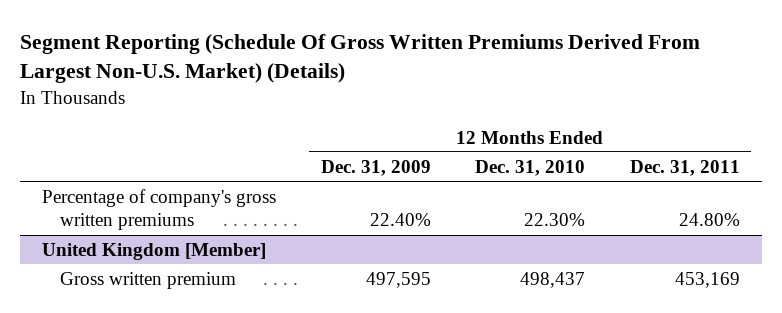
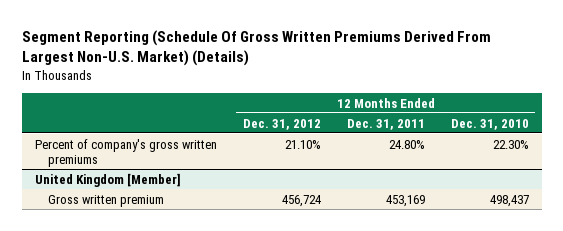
[320,159,431,176] Dec. 31, 2009 -> none
none -> [242,118,321,130] Dec. 31, 2012
[42,188,277,231] Percentage of company's gross written premiums -> [34,138,217,167] Percent of company's gross written premiums

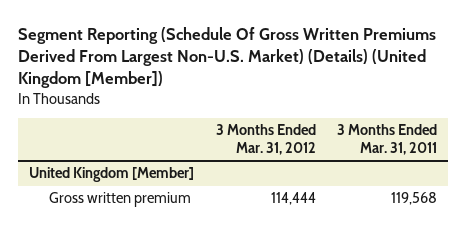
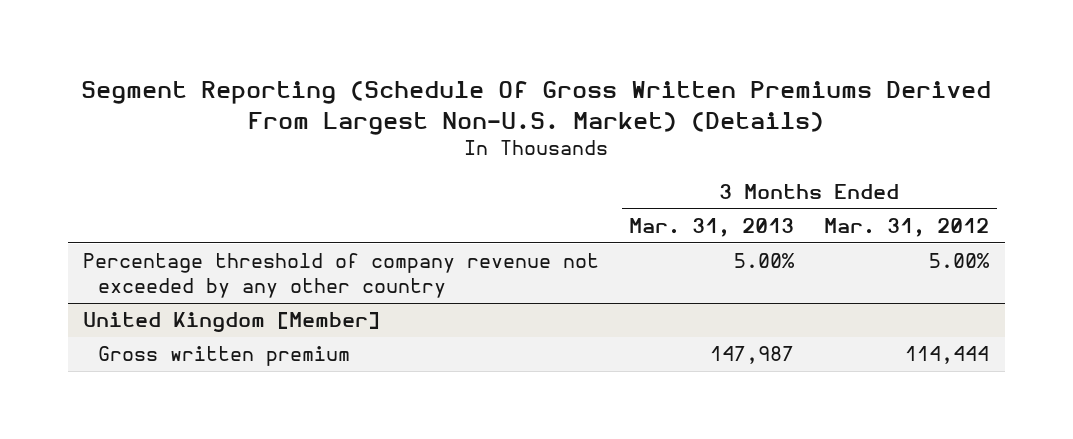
[17,27,436,89] Segment Reporting (Schedule Of Gross Written Premiums Derived From Largest Non-U.S. Market) (Details) (United Kingdom [Member]) -> [81,81,992,135] Segment Reporting (Schedule Of Gross Written Premiums Derived From Largest Non-U.S. Market) (Details)
[337,124,438,156] 3 Months Ended Mar. 31, 2011 -> none
none -> [629,218,795,238] Mar. 31, 2013
none -> [83,253,600,299] Percentage threshold of company revenue not exceeded by any other country

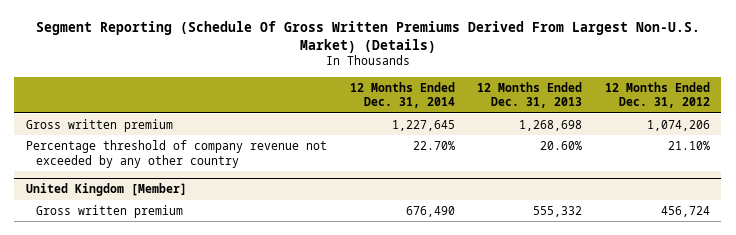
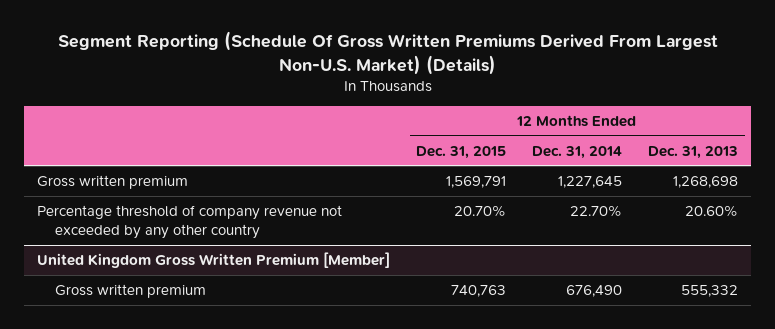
[605,81,711,109] 12 Months Ended Dec. 31, 2012 -> none
none -> [416,145,507,159] Dec. 31, 2015
[25,183,187,197] United Kingdom [Member] -> [37,251,391,268] United Kingdom Gross Written Premium [Member]

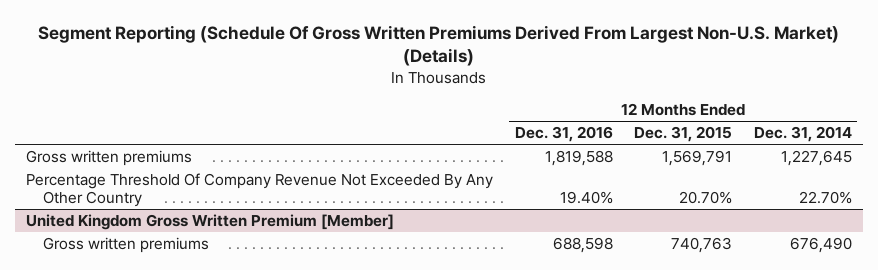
[648,145,739,159] Dec. 31, 2013 -> none
none -> [514,126,613,143] Dec. 31, 2016
[37,174,189,189] Gross written premium -> [25,149,192,166] Gross written premiums
[37,204,343,239] Percentage threshold of company revenue not exceeded by any other country -> [25,172,493,208] Percentage Threshold Of Company Revenue Not Exceeded By Any Other Country
[55,283,207,298] Gross written premium -> [42,236,209,253] Gross written premiums

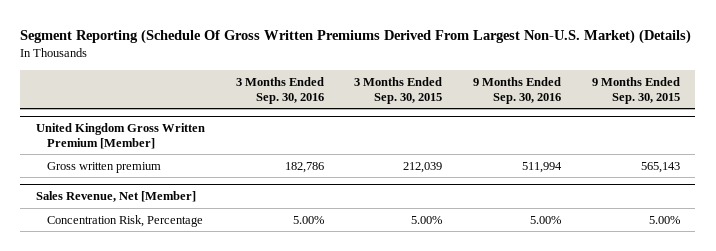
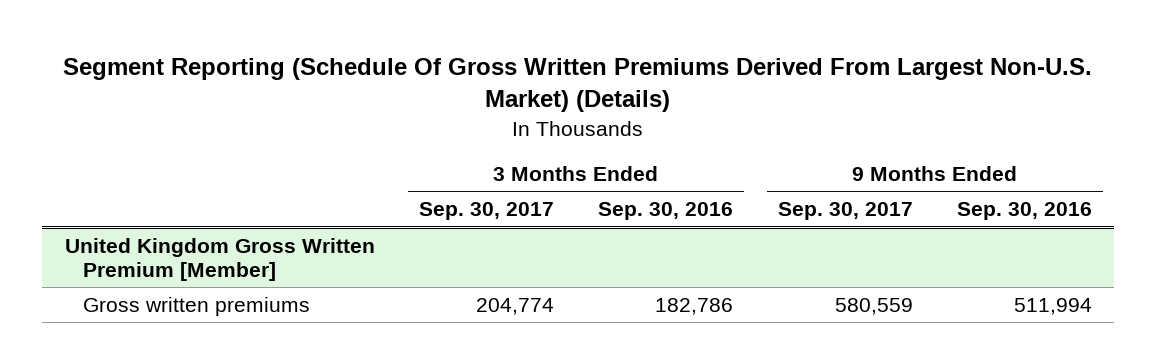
[354,76,443,104] 3 Months Ended Sep. 30, 2015 -> none
[592,76,681,104] 9 Months Ended Sep. 30, 2015 -> none
none -> [418,202,554,221] Sep. 30, 2017
none -> [777,202,913,221] Sep. 30, 2017
[35,191,196,203] Sales Revenue, Net [Member] -> none
[47,214,204,227] Concentration Risk, Percentage -> none
[47,161,162,173] Gross written premium -> [82,296,310,316] Gross written premiums

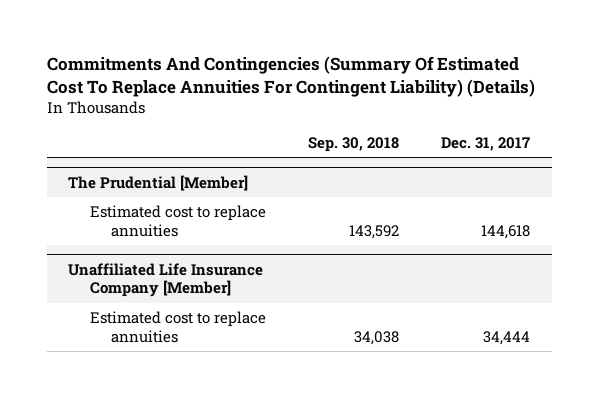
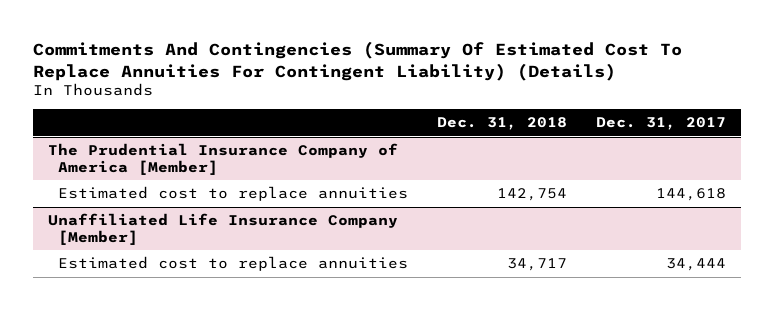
[308,136,400,152] Sep. 30, 2018 -> none
none -> [436,117,567,131] Dec. 31, 2018
[68,174,249,191] The Prudential [Member] -> [47,143,398,175] The Prudential Insurance Company of America [Member]

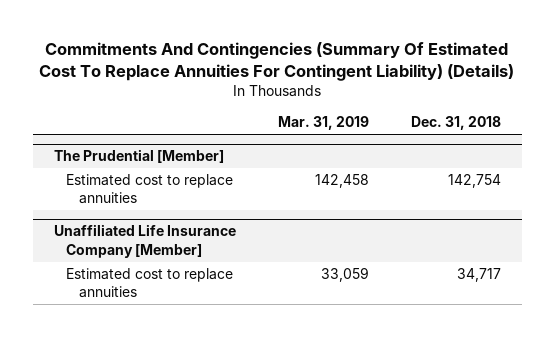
[595,117,726,131] Dec. 31, 2017 -> none
none -> [277,116,369,131] Mar. 31, 2019
[47,143,398,175] The Prudential Insurance Company of America [Member] -> [53,149,224,164] The Prudential [Member]

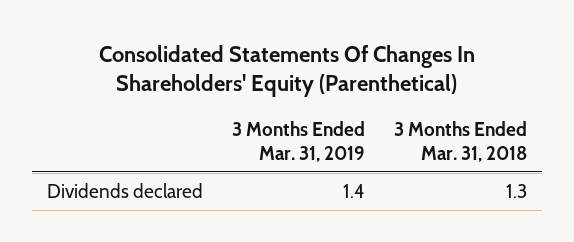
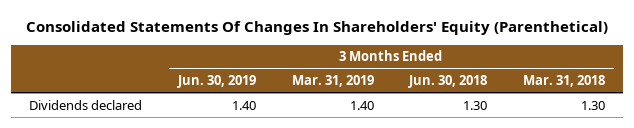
none -> [176,75,256,89] Jun. 30, 2019
none -> [408,75,488,89] Jun. 30, 2018
[342,184,365,199] 1.4 -> [349,100,374,110] 1.40
[506,184,528,199] 1.3 -> [580,100,605,110] 1.30

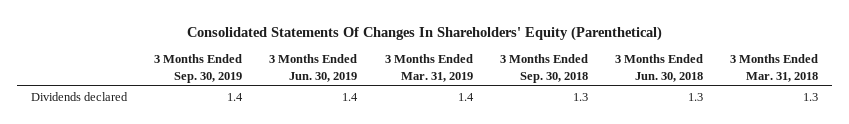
none -> [153,54,242,83] 3 Months Ended Sep. 30, 2019
none -> [499,54,588,83] 3 Months Ended Sep. 30, 2018
[231,100,256,110] 1.40 -> [342,93,359,102] 1.4
[349,100,374,110] 1.40 -> [457,93,474,102] 1.4
[463,100,488,110] 1.30 -> [688,93,704,102] 1.3
[580,100,605,110] 1.30 -> [803,93,819,102] 1.3

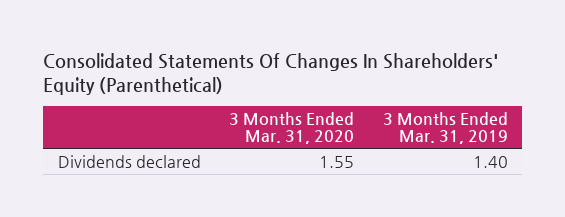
[153,54,242,83] 3 Months Ended Sep. 30, 2019 -> none
[269,54,358,82] 3 Months Ended Jun. 30, 2019 -> none
[499,54,588,83] 3 Months Ended Sep. 30, 2018 -> none
[615,54,704,82] 3 Months Ended Jun. 30, 2018 -> none
[730,54,819,82] 3 Months Ended Mar. 31, 2018 -> none
none -> [229,111,355,145] 3 Months Ended Mar. 31, 2020
[457,93,474,102] 1.4 -> [472,155,508,168] 1.40

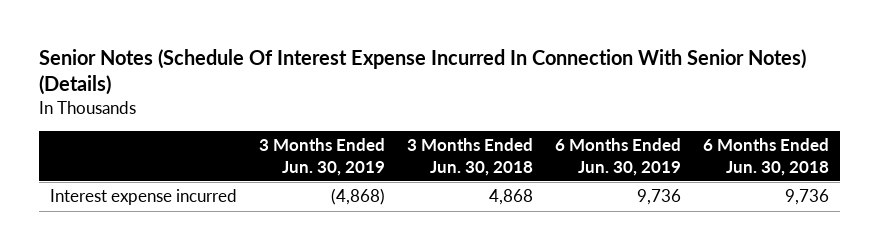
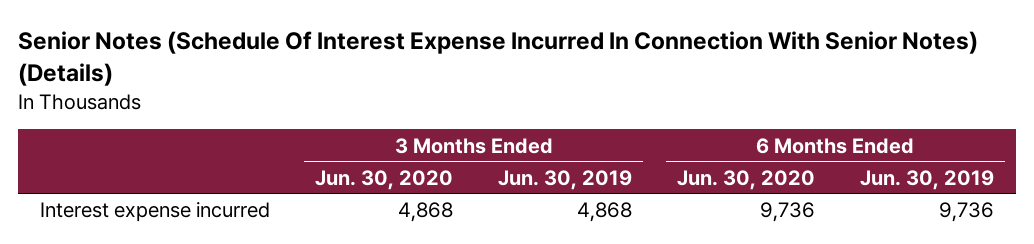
[407,138,534,176] 3 Months Ended Jun. 30, 2018 -> none
[702,138,829,176] 6 Months Ended Jun. 30, 2018 -> none
none -> [315,169,454,190] Jun. 30, 2020
none -> [676,169,815,190] Jun. 30, 2020
[331,188,386,206] (4,868) -> [577,202,633,223] 4,868

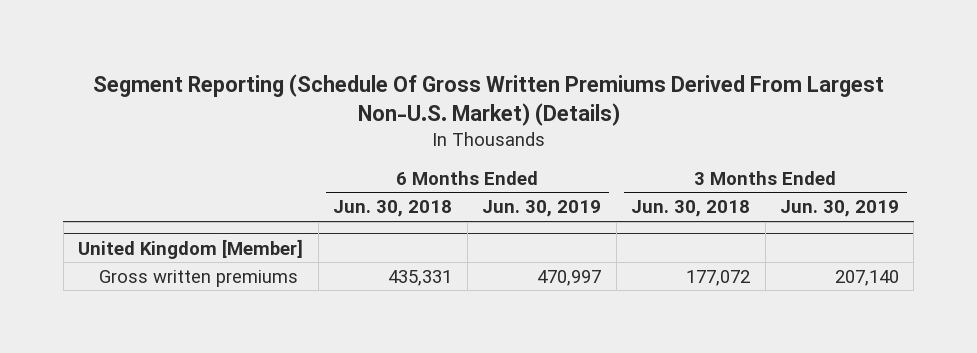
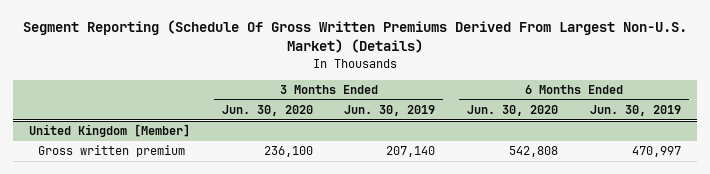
[333,200,453,218] Jun. 30, 2018 -> none
[631,200,751,218] Jun. 30, 2018 -> none
none -> [221,105,313,117] Jun. 30, 2020
none -> [467,105,559,117] Jun. 30, 2020
[98,269,298,287] Gross written premiums -> [38,145,186,158] Gross written premium

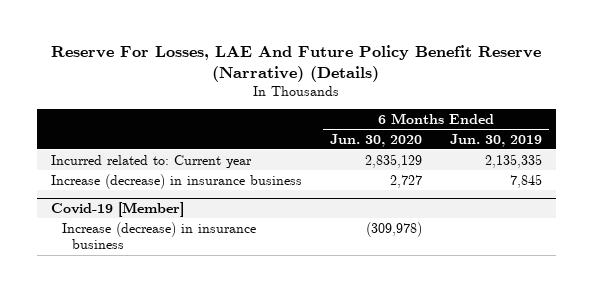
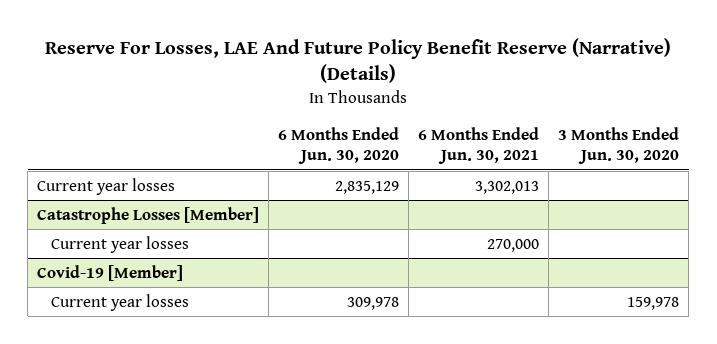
[450,133,543,147] Jun. 30, 2019 -> none
none -> [418,126,540,165] 6 Months Ended Jun. 30, 2021
none -> [558,126,680,165] 3 Months Ended Jun. 30, 2020
[50,173,302,189] Increase (decrease) in insurance business -> none
[50,154,252,168] Incurred related to: Current year -> [37,177,176,195] Current year losses
none -> [37,206,260,224] Catastrophe Losses [Member]
none -> [51,235,190,253] Current year losses
[61,221,256,250] Increase (decrease) in insurance business -> none
none -> [51,293,190,311] Current year losses

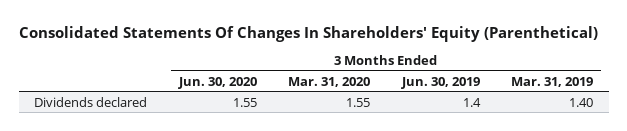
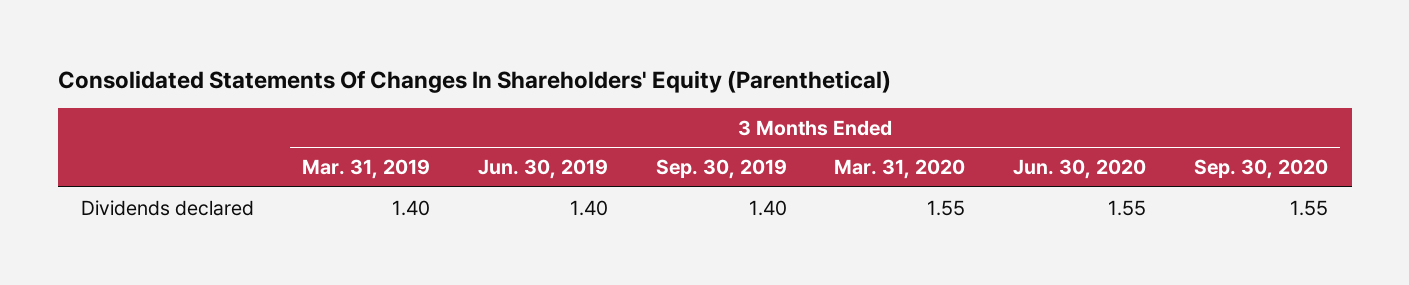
none -> [655,159,787,180] Sep. 30, 2019
none -> [1193,159,1328,180] Sep. 30, 2020
[462,97,481,107] 1.4 -> [569,199,608,216] 1.40

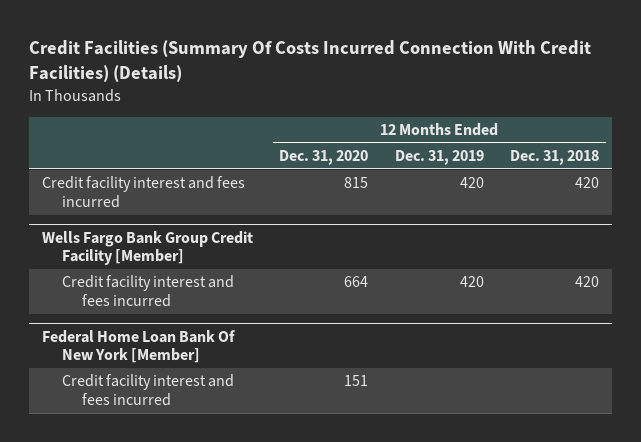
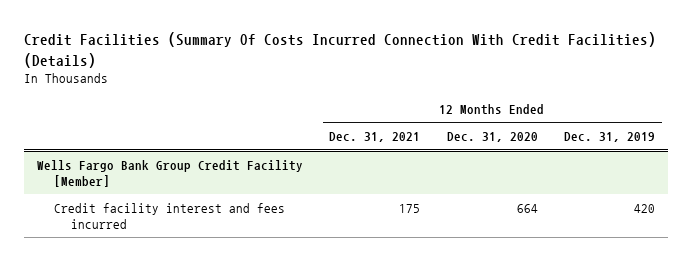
[510,150,600,166] Dec. 31, 2018 -> none
none -> [329,132,421,143] Dec. 31, 2021
[41,176,245,208] Credit facility interest and fees incurred -> none
[41,329,235,364] Federal Home Loan Bank Of New York [Member] -> none
[61,374,234,406] Credit facility interest and fees incurred -> none

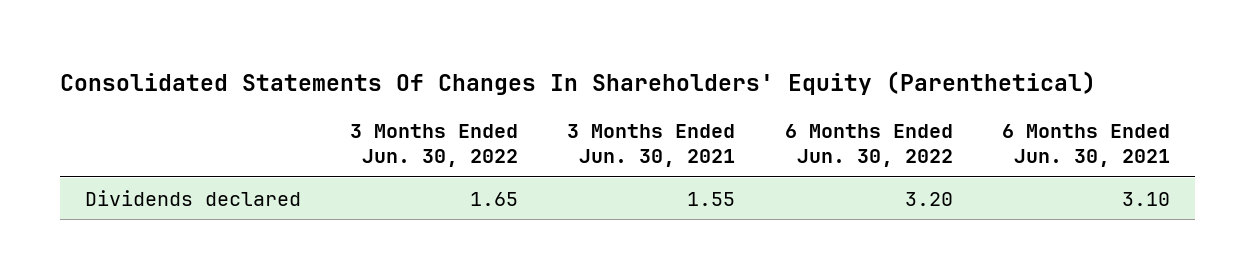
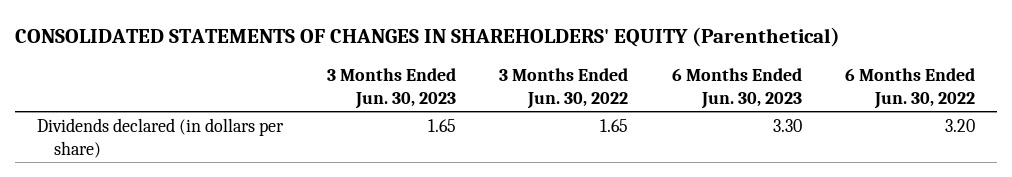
[59,70,1096,95] Consolidated Statements Of Changes In Shareholders' Equity (Parenthetical) -> [15,27,841,48] CONSOLIDATED STATEMENTS OF CHANGES IN SHAREHOLDERS' EQUITY (Parenthetical)
[567,124,736,168] 3 Months Ended Jun. 30, 2021 -> none
[1001,124,1170,168] 6 Months Ended Jun. 30, 2021 -> none
none -> [326,68,456,109] 3 Months Ended Jun. 30, 2023
none -> [671,68,802,109] 6 Months Ended Jun. 30, 2023
[84,189,301,206] Dividends declared -> [37,118,285,158] Dividends declared (in dollars per share)

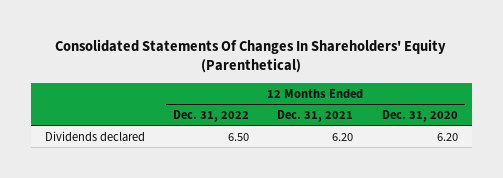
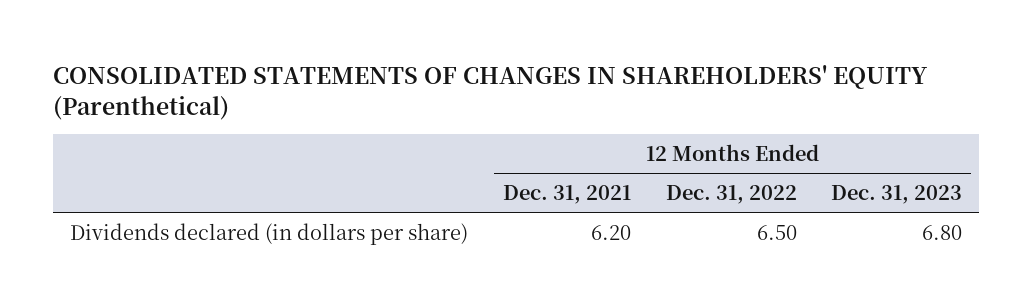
[55,38,447,74] Consolidated Statements Of Changes In Shareholders' Equity (Parenthetical) -> [53,64,928,120] CONSOLIDATED STATEMENTS OF CHANGES IN SHAREHOLDERS' EQUITY (Parenthetical)
[381,109,458,122] Dec. 31, 2020 -> none
none -> [831,184,963,204] Dec. 31, 2023
[45,130,146,142] Dividends declared -> [70,222,469,245] Dividends declared (in dollars per share)

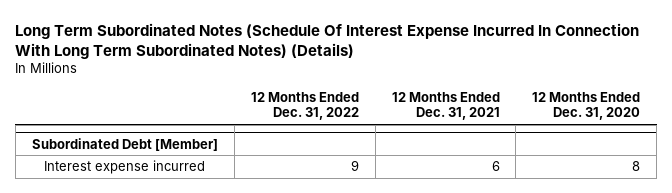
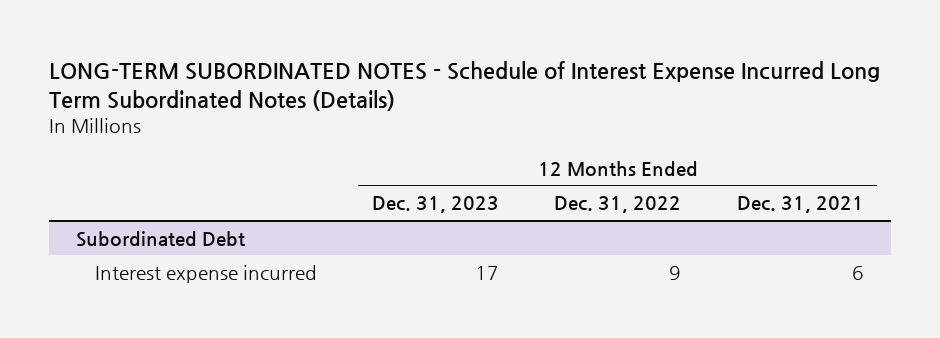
[15,22,640,59] Long Term Subordinated Notes (Schedule Of Interest Expense Incurred In Connection With Long Term Subordinated Notes) (Details) -> [48,60,880,112] LONG-TERM SUBORDINATED NOTES - Schedule of Interest Expense Incurred Long Term Subordinated Notes (Details)
[532,92,641,121] 12 Months Ended Dec. 31, 2020 -> none
none -> [371,196,499,214] Dec. 31, 2023
[31,137,218,151] Subordinated Debt [Member] -> [76,230,246,247] Subordinated Debt

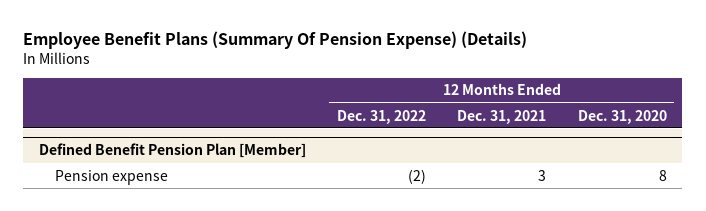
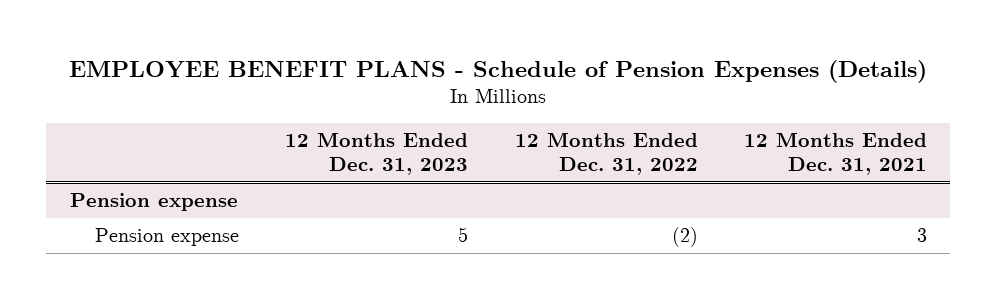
[23,31,528,50] Employee Benefit Plans (Summary Of Pension Expense) (Details) -> [69,59,928,83] EMPLOYEE BENEFIT PLANS - Schedule of Pension Expenses (Details)
[577,109,667,124] Dec. 31, 2020 -> none
none -> [285,132,469,176] 12 Months Ended Dec. 31, 2023
[38,143,306,159] Defined Benefit Pension Plan [Member] -> [69,193,238,212] Pension expense

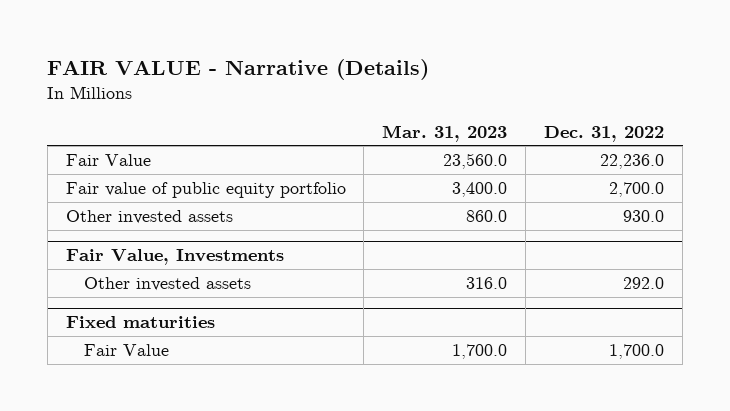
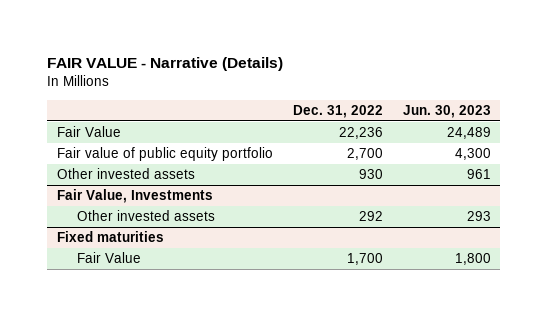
[382,124,508,142] Mar. 31, 2023 -> none
none -> [402,105,491,119] Jun. 30, 2023
[600,154,665,170] 22,236.0 -> [338,127,383,140] 22,236
[609,182,665,198] 2,700.0 -> [346,148,383,161] 2,700
[623,210,665,223] 930.0 -> [358,169,383,180] 930
[623,277,665,290] 292.0 -> [358,211,383,222] 292
[609,344,665,360] 1,700.0 -> [346,253,383,266] 1,700

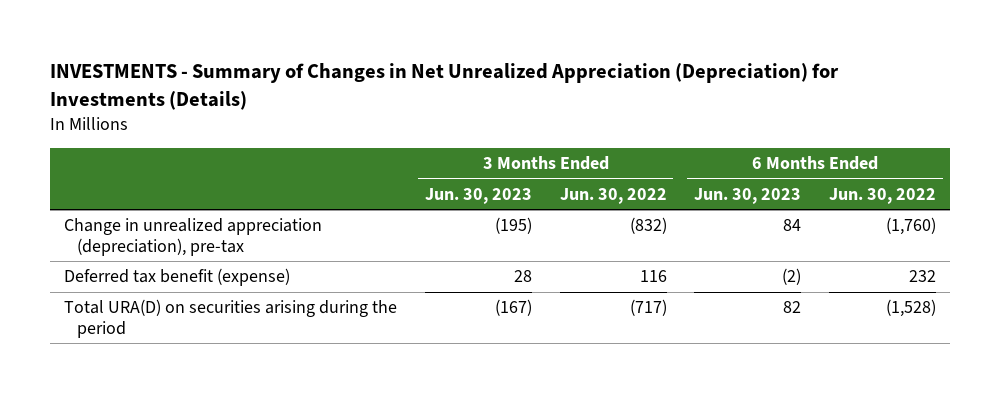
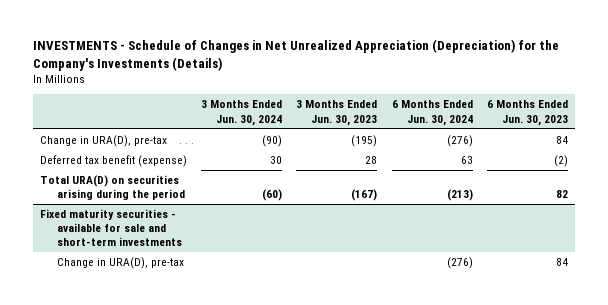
[50,63,840,110] INVESTMENTS - Summary of Changes in Net Unrealized Appreciation (Depreciation) for Investments (Details) -> [32,39,559,71] INVESTMENTS - Schedule of Changes in Net Unrealized Appreciation (Depreciation) for the Company's Investments (Details)
[559,187,667,204] Jun. 30, 2022 -> none
[828,187,936,204] Jun. 30, 2022 -> none
none -> [201,100,283,126] 3 Months Ended Jun. 30, 2024
none -> [391,100,473,126] 6 Months Ended Jun. 30, 2024
[64,218,323,257] Change in unrealized appreciation (depreciation), pre-tax -> [39,134,167,147] Change in URA(D), pre-tax
none -> [39,208,182,247] Fixed maturity securities - available for sale and short-term investments
none -> [56,256,184,269] Change in URA(D), pre-tax

